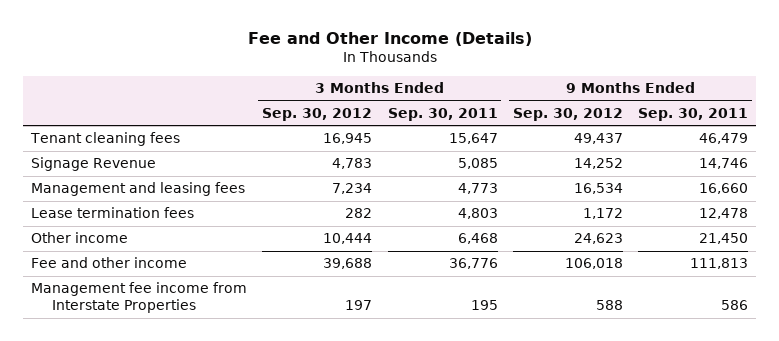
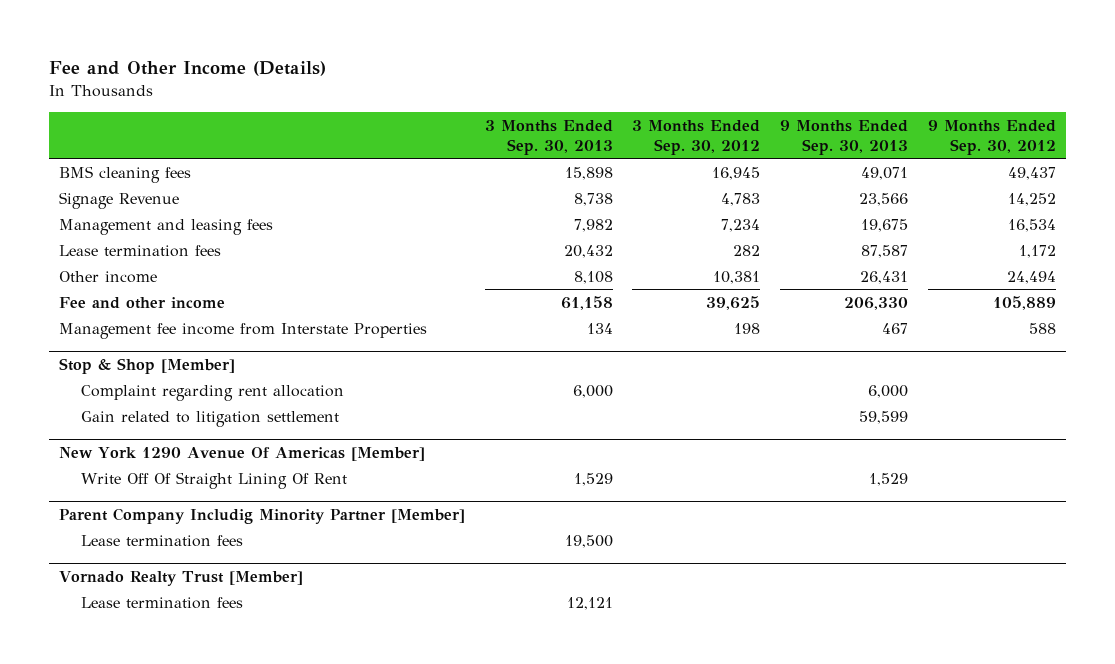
[387,107,498,121] Sep. 30, 2011 -> none
[638,107,749,121] Sep. 30, 2011 -> none
none -> [484,119,613,155] 3 Months Ended Sep. 30, 2013
none -> [780,119,909,155] 9 Months Ended Sep. 30, 2013
[29,132,180,147] Tenant cleaning fees -> [58,165,191,183] BMS cleaning fees
[323,233,373,245] 10,444 -> [713,270,761,284] 10,381
[573,233,623,245] 24,623 -> [1006,270,1056,284] 24,494
[323,258,373,270] 39,688 -> [706,295,761,310] 39,625
[564,258,623,270] 106,018 -> [992,295,1056,310] 105,889
[345,300,373,311] 197 -> [734,322,761,334] 198
none -> [58,357,235,374] Stop & Shop [Member]
none -> [80,384,344,401] Complaint regarding rent allocation
none -> [80,410,339,427] Gain related to litigation settlement
none -> [58,446,425,461] New York 1290 Avenue Of Americas [Member]
none -> [80,471,347,489] Write Off Of Straight Lining Of Rent
none -> [58,507,465,524] Parent Company Includig Minority Partner [Member]
none -> [80,534,243,547] Lease termination fees
none -> [58,570,303,586] Vornado Realty Trust [Member]
none -> [80,596,243,609] Lease termination fees

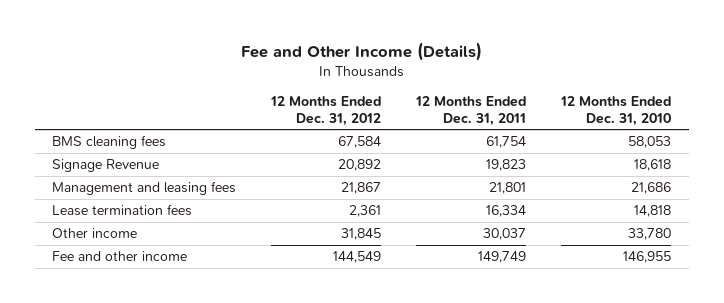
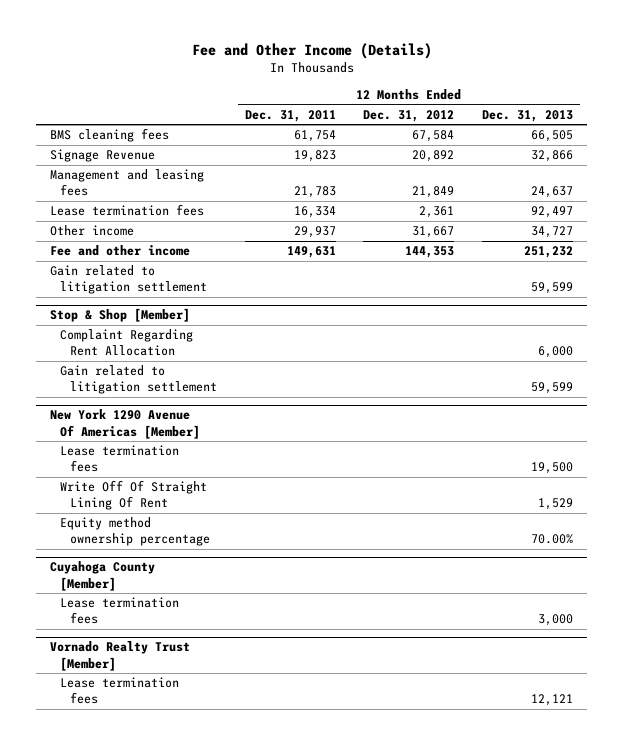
[560,95,672,126] 12 Months Ended Dec. 31, 2010 -> none
none -> [482,109,574,122] Dec. 31, 2013
[341,182,382,195] 21,867 -> [412,186,455,199] 21,849
[489,182,527,195] 21,801 -> [293,186,336,199] 21,783
[341,228,382,241] 31,845 -> [412,226,455,239] 31,667
[483,228,527,241] 30,037 -> [293,226,336,239] 29,937
[333,251,382,264] 144,549 -> [405,246,455,259] 144,353
[478,251,527,264] 149,749 -> [286,246,336,259] 149,631
none -> [49,265,207,295] Gain related to litigation settlement
none -> [49,308,190,323] Stop & Shop [Member]
none -> [59,329,193,357] Complaint Regarding Rent Allocation
none -> [59,365,217,395] Gain related to litigation settlement
none -> [49,409,200,439] New York 1290 Avenue Of Americas [Member]
none -> [59,445,179,473] Lease termination fees
none -> [59,480,207,511] Write Off Of Straight Lining Of Rent
none -> [59,517,210,547] Equity method ownership percentage
none -> [49,561,155,591] Cuyahoga County [Member]
none -> [59,597,179,625] Lease termination fees
none -> [49,641,190,671] Vornado Realty Trust [Member]
none -> [59,677,179,705] Lease termination fees

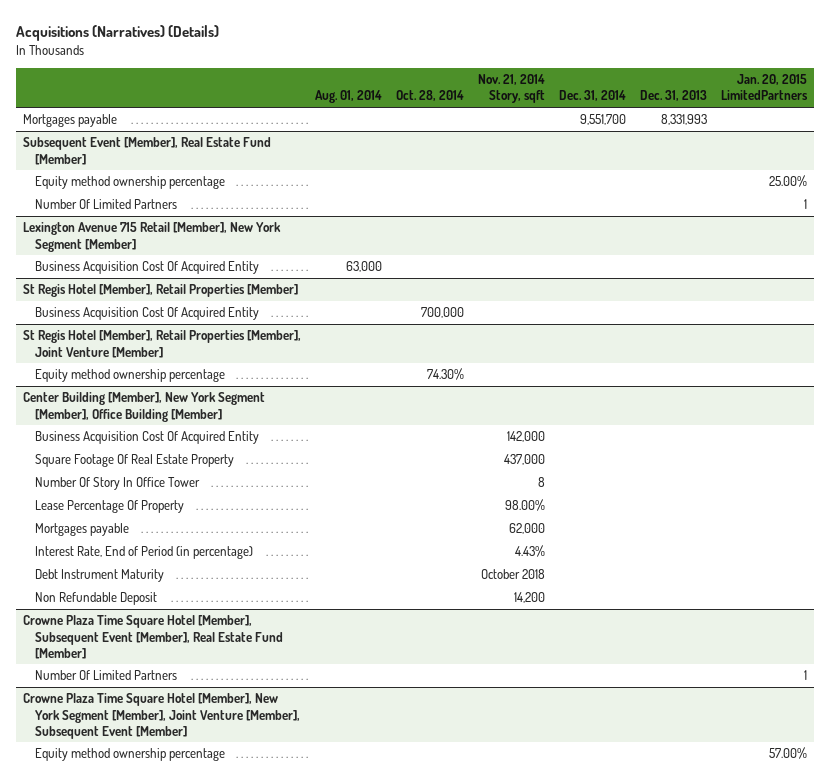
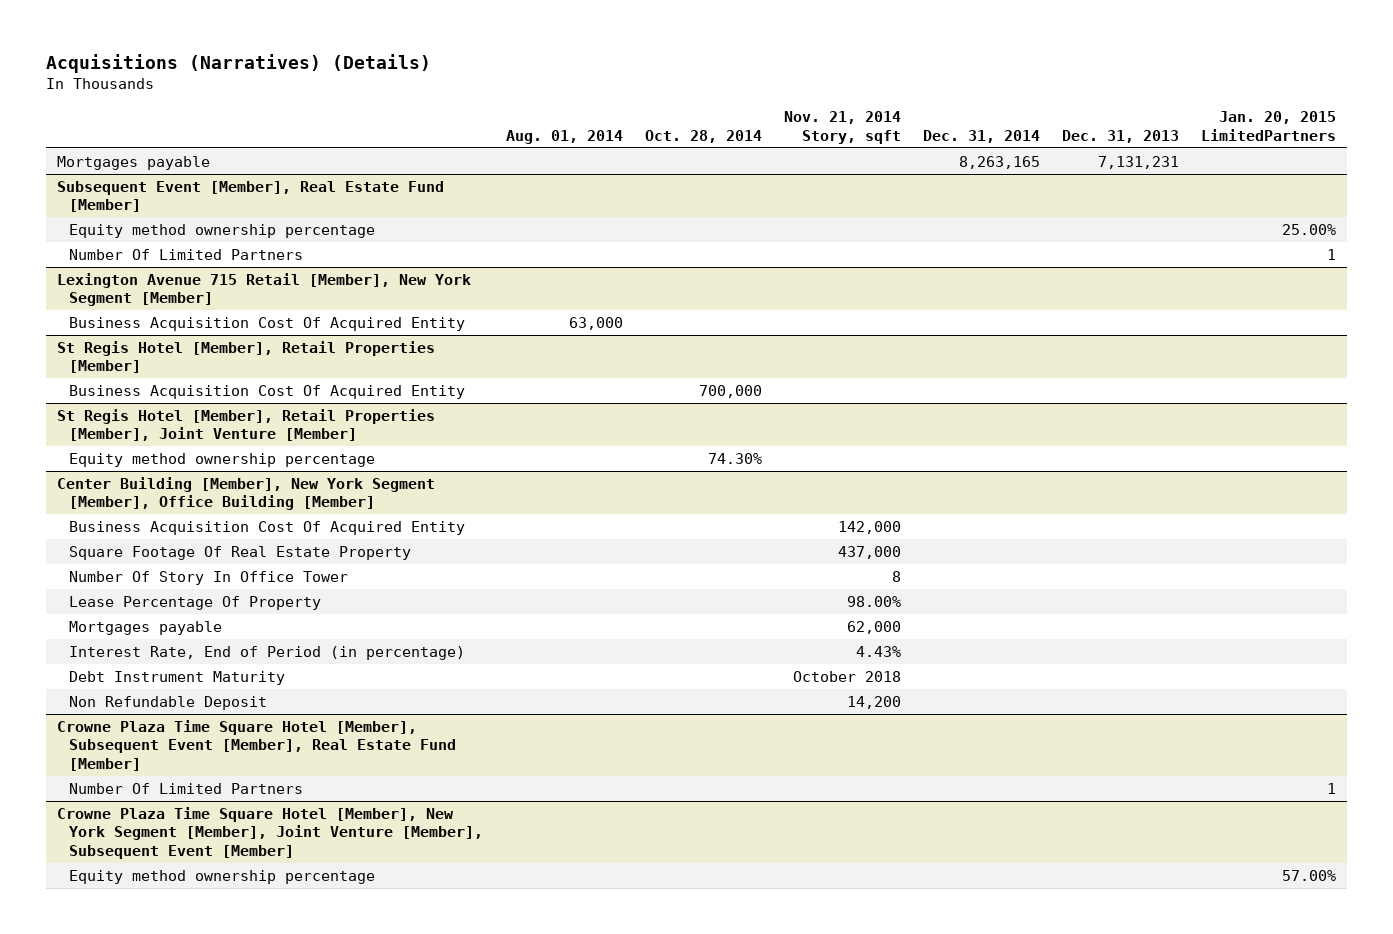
[579,114,626,126] 9,551,700 -> [958,155,1040,169] 8,263,165
[660,114,707,126] 8,331,993 -> [1098,155,1180,169] 7,131,231

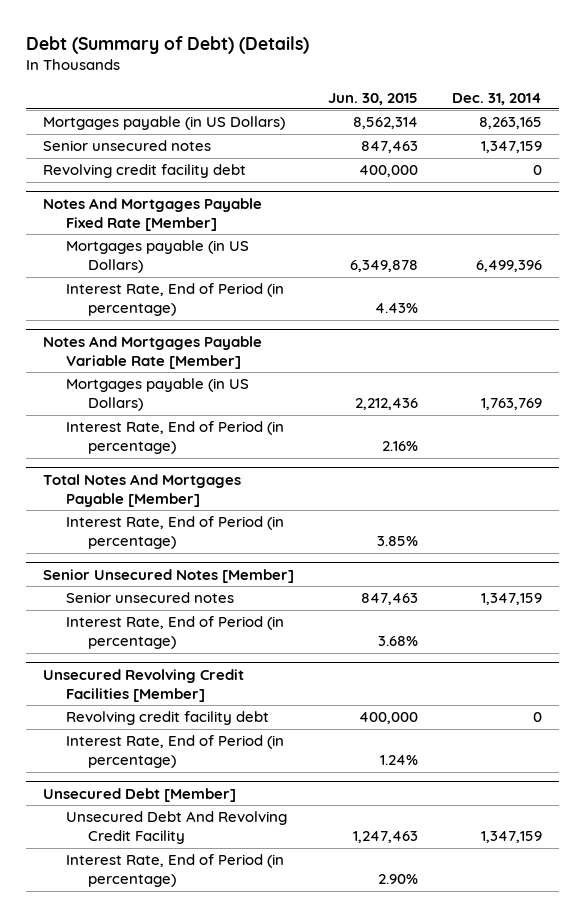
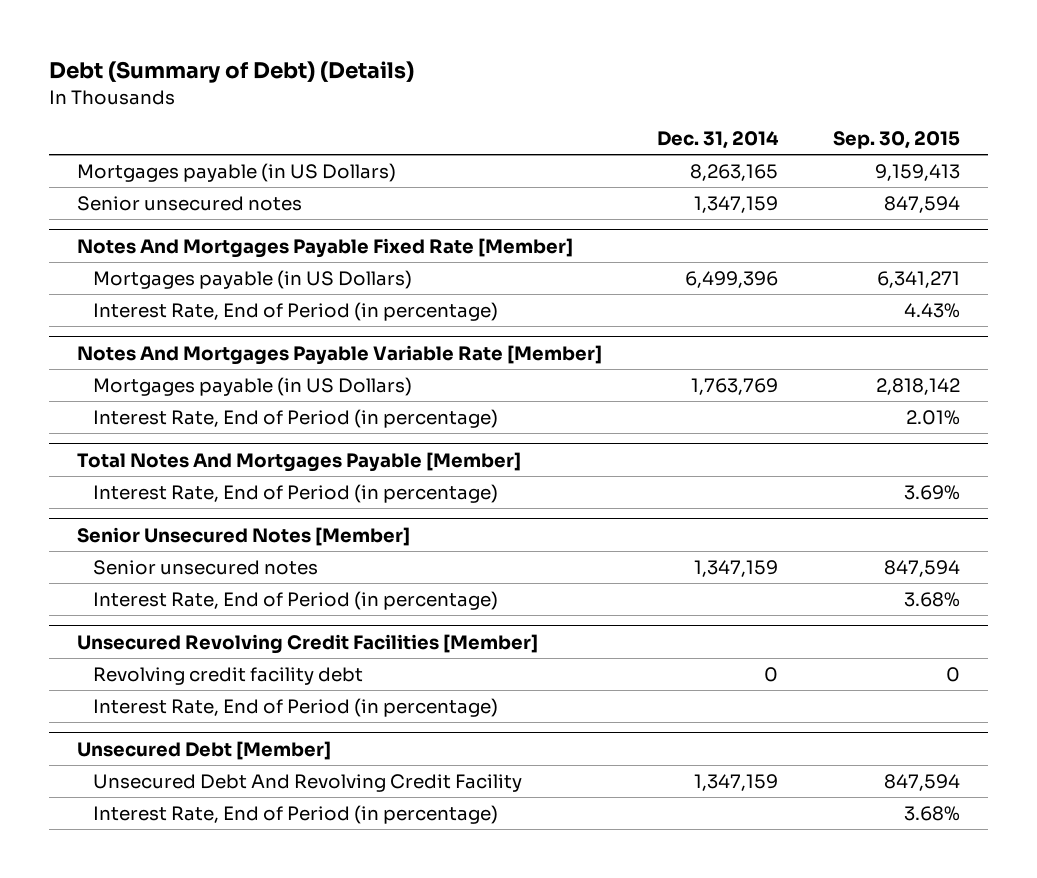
[327,92,418,105] Jun. 30, 2015 -> none
none -> [833,131,961,150] Sep. 30, 2015
[42,164,246,179] Revolving credit facility debt -> none

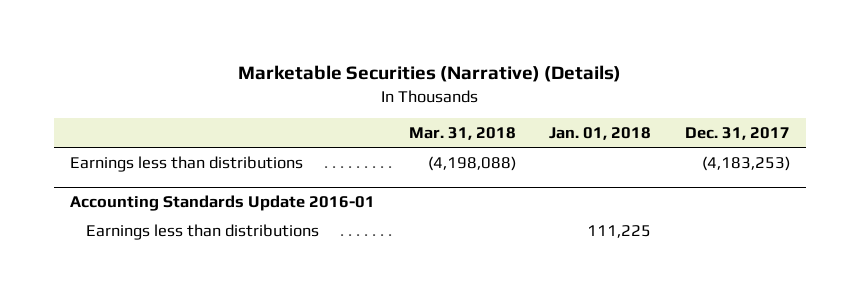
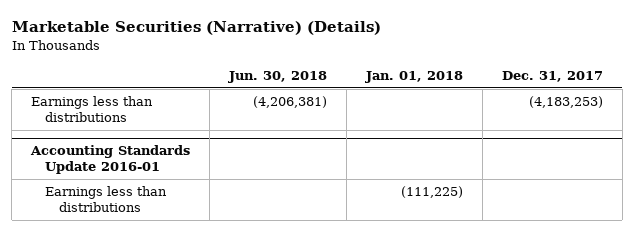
[408,127,516,141] Mar. 31, 2018 -> none
none -> [227,71,327,84] Jun. 30, 2018
[587,224,652,238] 111,225 -> [400,186,463,199] (111,225)

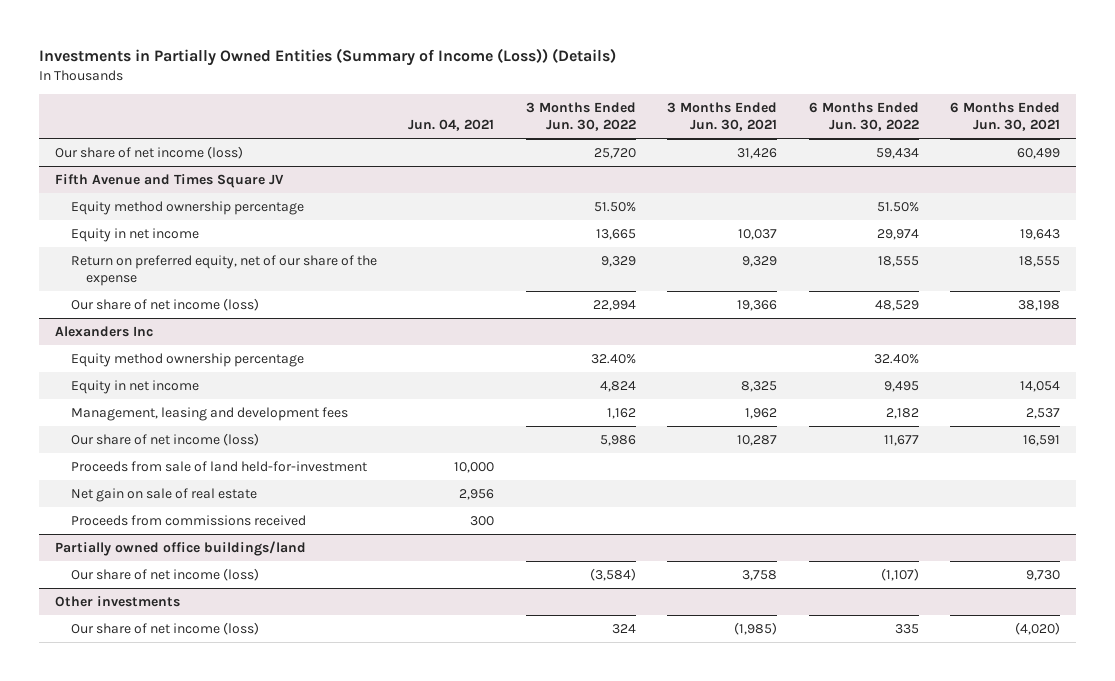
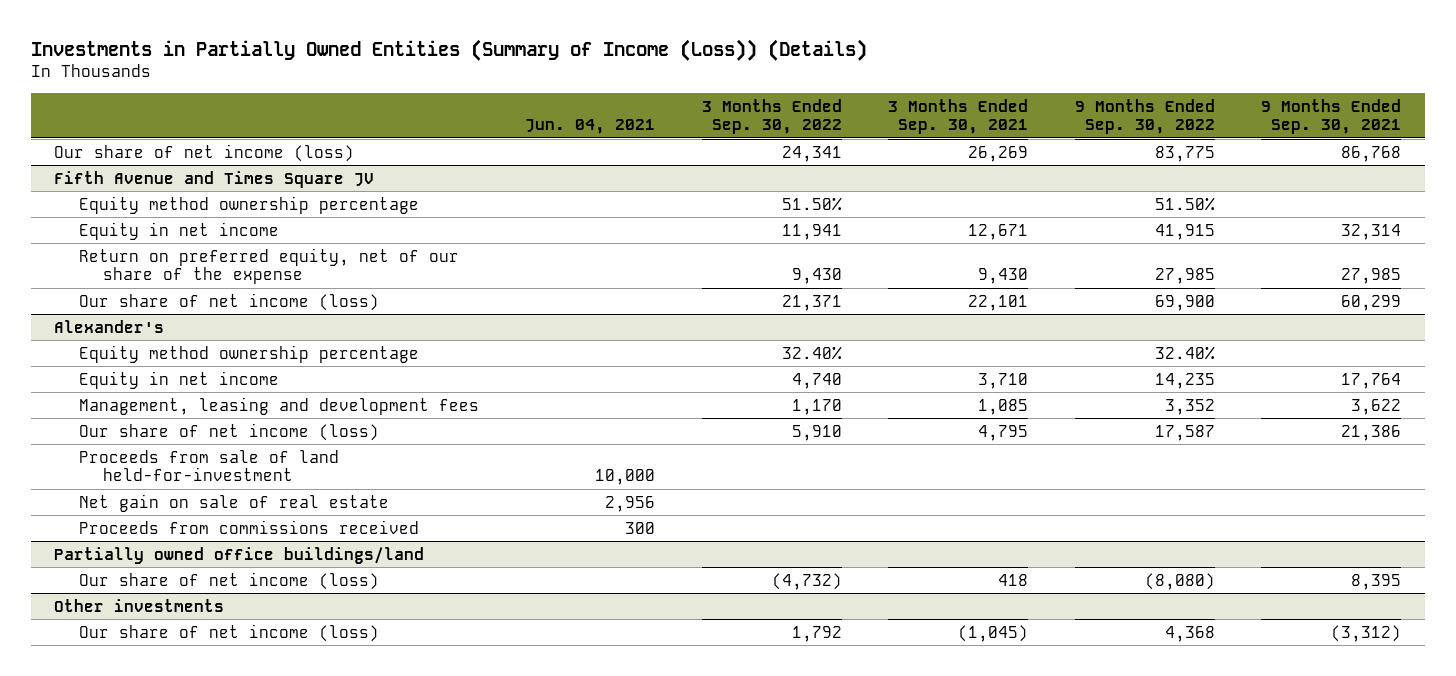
[525,102,636,132] 3 Months Ended Jun. 30, 2022 -> none
[667,102,778,132] 3 Months Ended Jun. 30, 2021 -> none
[808,102,919,132] 6 Months Ended Jun. 30, 2022 -> none
[950,102,1061,132] 6 Months Ended Jun. 30, 2021 -> none
none -> [701,98,842,135] 3 Months Ended Sep. 30, 2022
none -> [888,98,1029,135] 3 Months Ended Sep. 30, 2021
none -> [1074,98,1215,135] 9 Months Ended Sep. 30, 2022
none -> [1261,98,1402,135] 9 Months Ended Sep. 30, 2021
[55,325,154,337] Alexanders Inc -> [54,319,165,333] Alexander's

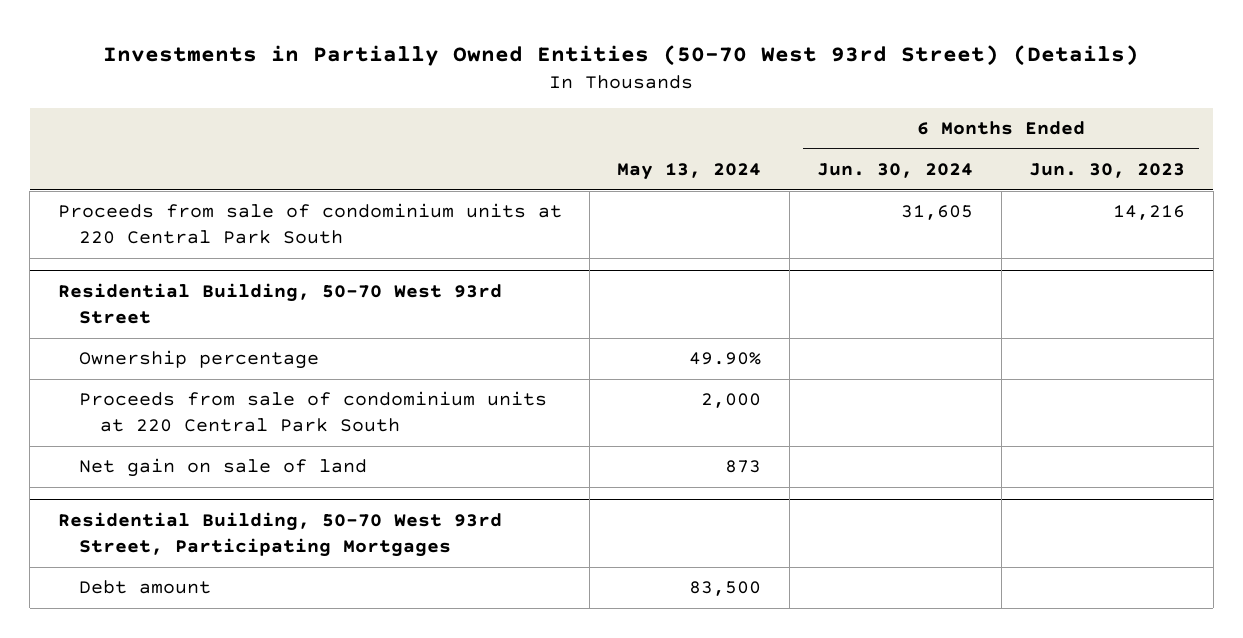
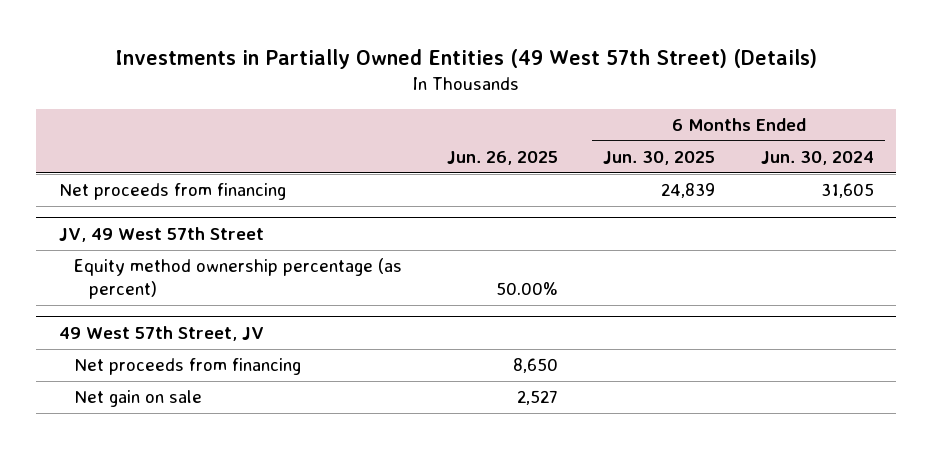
[103,44,1140,66] Investments in Partially Owned Entities (50-70 West 93rd Street) (Details) -> [115,48,818,69] Investments in Partially Owned Entities (49 West 57th Street) (Details)
[617,163,762,181] May 13, 2024 -> none
[1029,163,1186,179] Jun. 30, 2023 -> none
none -> [447,150,559,165] Jun. 26, 2025
none -> [603,150,716,165] Jun. 30, 2025
[57,283,502,325] Residential Building, 50-70 West 93rd Street -> none
[78,350,319,370] Ownership percentage -> none
[78,391,547,433] Proceeds from sale of condominium units at 220 Central Park South -> none
[78,458,367,478] Net gain on sale of land -> none
[57,512,502,558] Residential Building, 50-70 West 93rd Street, Participating Mortgages -> none
[78,580,211,595] Debt amount -> none
[57,203,562,245] Proceeds from sale of condominium units at 220 Central Park South -> [58,183,286,201] Net proceeds from financing
none -> [58,226,264,242] JV, 49 West 57th Street
none -> [73,258,402,300] Equity method ownership percentage (as percent)
none -> [58,325,264,341] 49 West 57th Street, JV
none -> [73,358,301,376] Net proceeds from financing
none -> [73,390,202,408] Net gain on sale

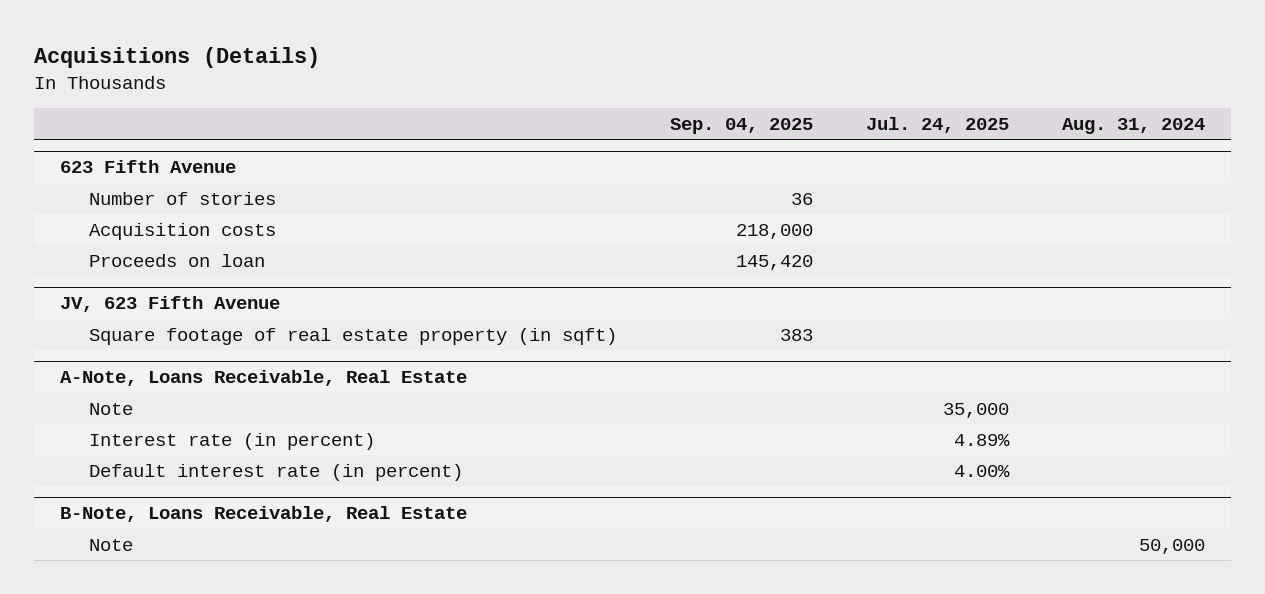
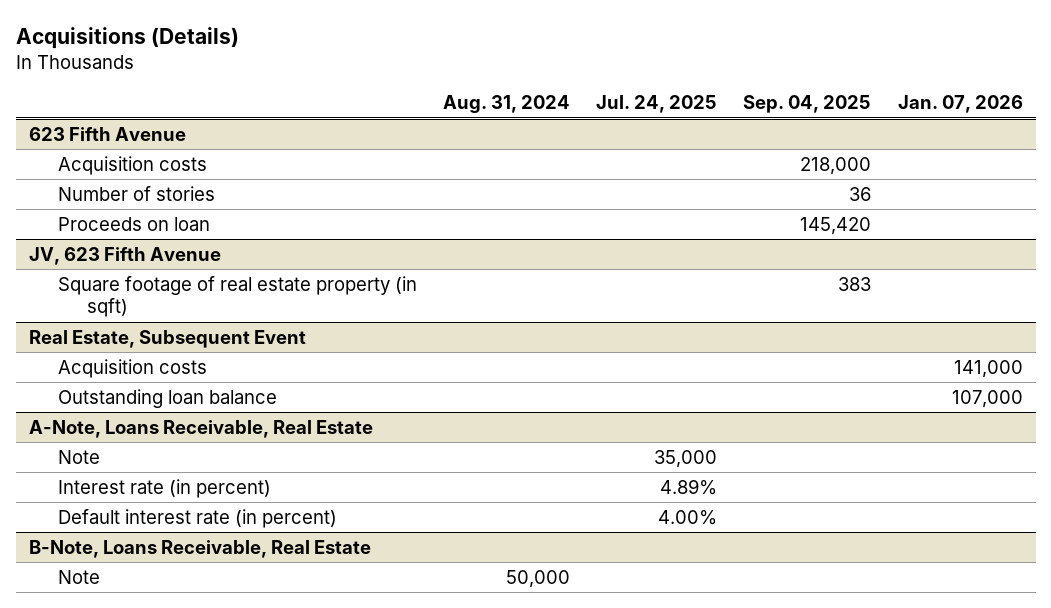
none -> [897,95,1023,114] Jan. 07, 2026
[88,191,276,205] Number of stories -> [58,185,216,201] Number of stories
none -> [28,329,306,348] Real Estate, Subsequent Event
none -> [58,358,208,378] Acquisition costs
none -> [58,388,278,408] Outstanding loan balance

